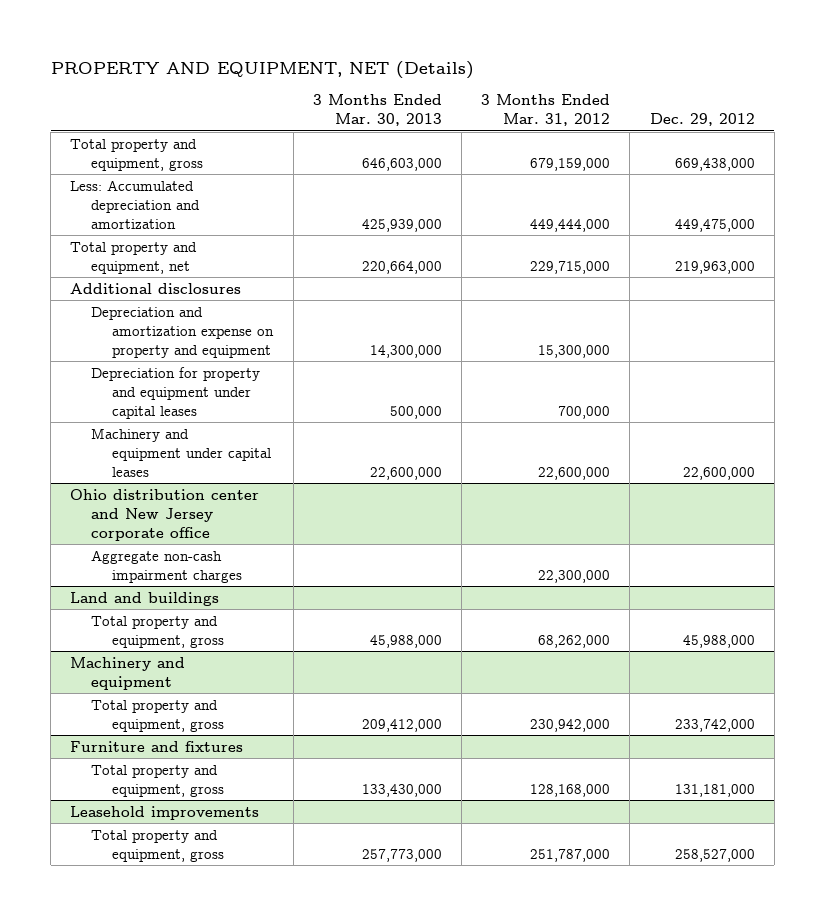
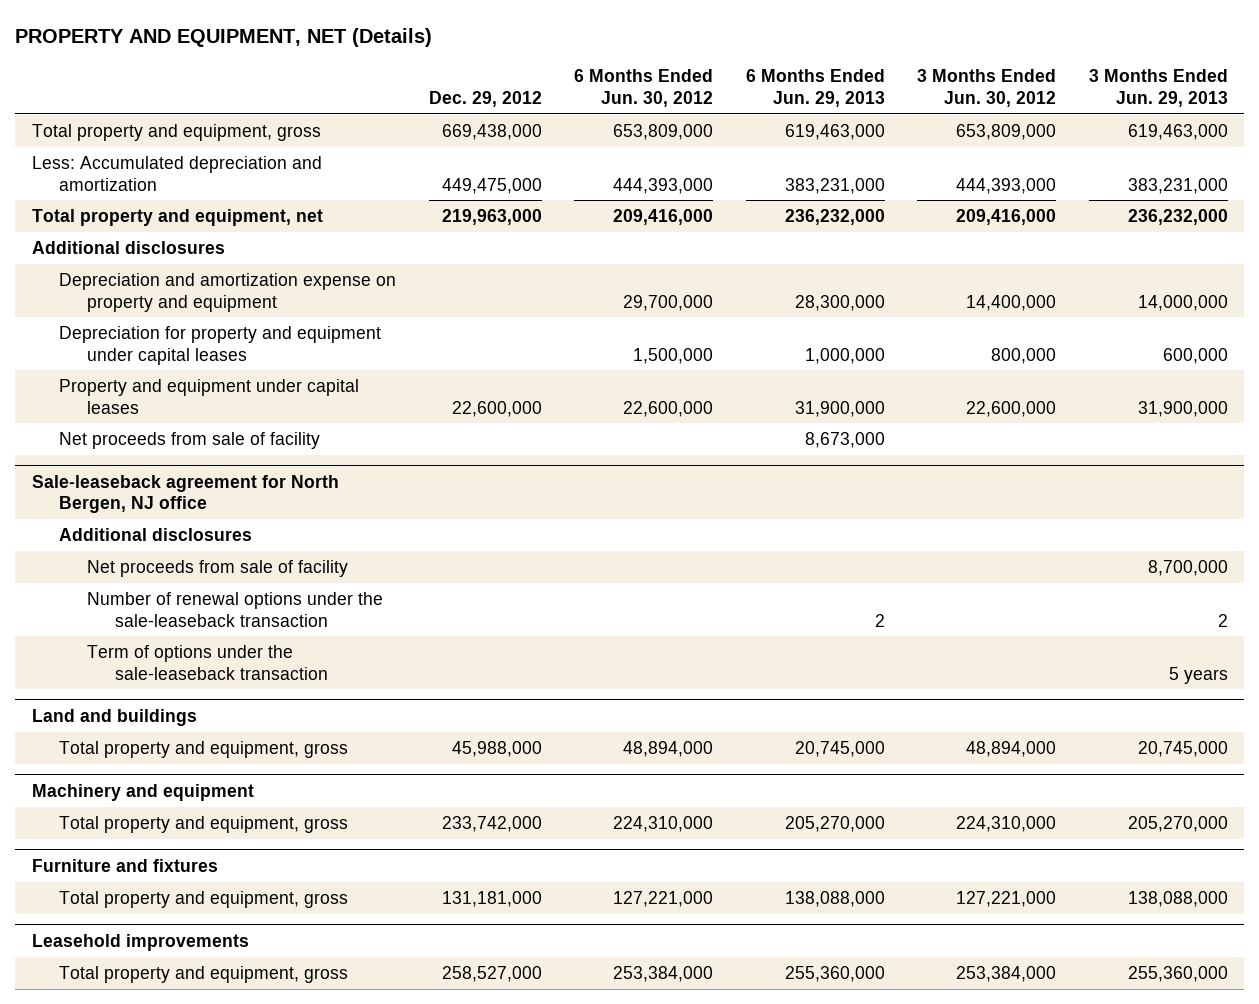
[312,94,442,127] 3 Months Ended Mar. 30, 2013 -> none
[481,94,611,127] 3 Months Ended Mar. 31, 2012 -> none
none -> [574,69,714,107] 6 Months Ended Jun. 30, 2012
none -> [745,69,885,107] 6 Months Ended Jun. 29, 2013
none -> [917,69,1057,107] 3 Months Ended Jun. 30, 2012
none -> [1088,69,1228,107] 3 Months Ended Jun. 29, 2013
[70,488,260,541] Ohio distribution center and New Jersey corporate office -> none
[91,549,243,583] Aggregate non-cash impairment charges -> none
[91,427,272,477] Machinery and equipment under capital leases -> [59,379,360,414] Property and equipment under capital leases
none -> [59,432,321,450] Net proceeds from sale of facility
none -> [31,474,339,514] Sale-leaseback agreement for North Bergen, NJ office
none -> [59,528,253,542] Additional disclosures
none -> [86,560,348,578] Net proceeds from sale of facility
none -> [86,592,383,627] Number of renewal options under the sale-leaseback transaction
none -> [86,645,328,680] Term of options under the sale-leaseback transaction

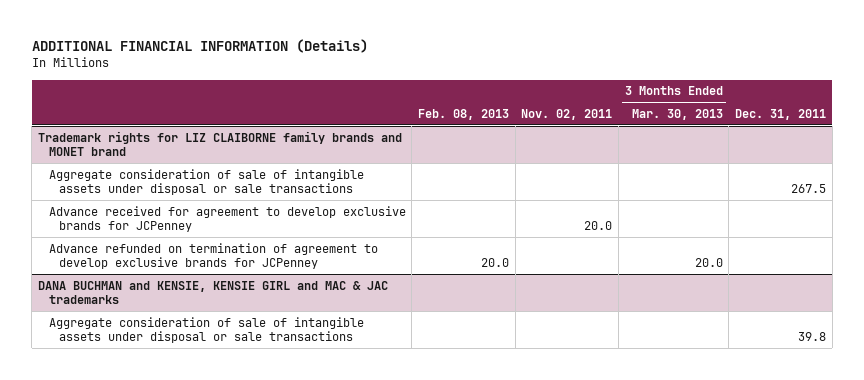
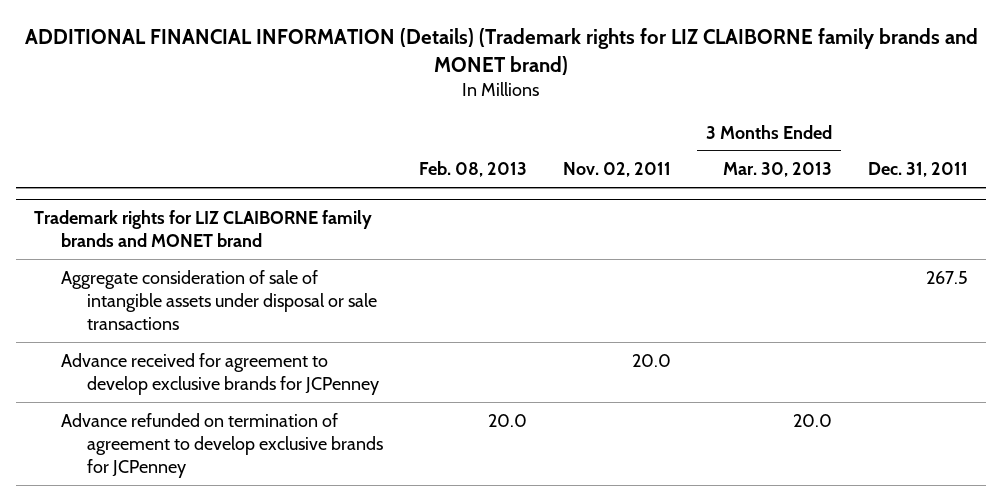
[31,38,368,53] ADDITIONAL FINANCIAL INFORMATION (Details) -> [25,28,979,76] ADDITIONAL FINANCIAL INFORMATION (Details) (Trademark rights for LIZ CLAIBORNE family brands and MONET brand)
[38,280,389,304] DANA BUCHMAN and KENSIE, KENSIE GIRL and MAC & JAC trademarks -> none
[48,316,364,343] Aggregate consideration of sale of intangible assets under disposal or sale transactions -> none

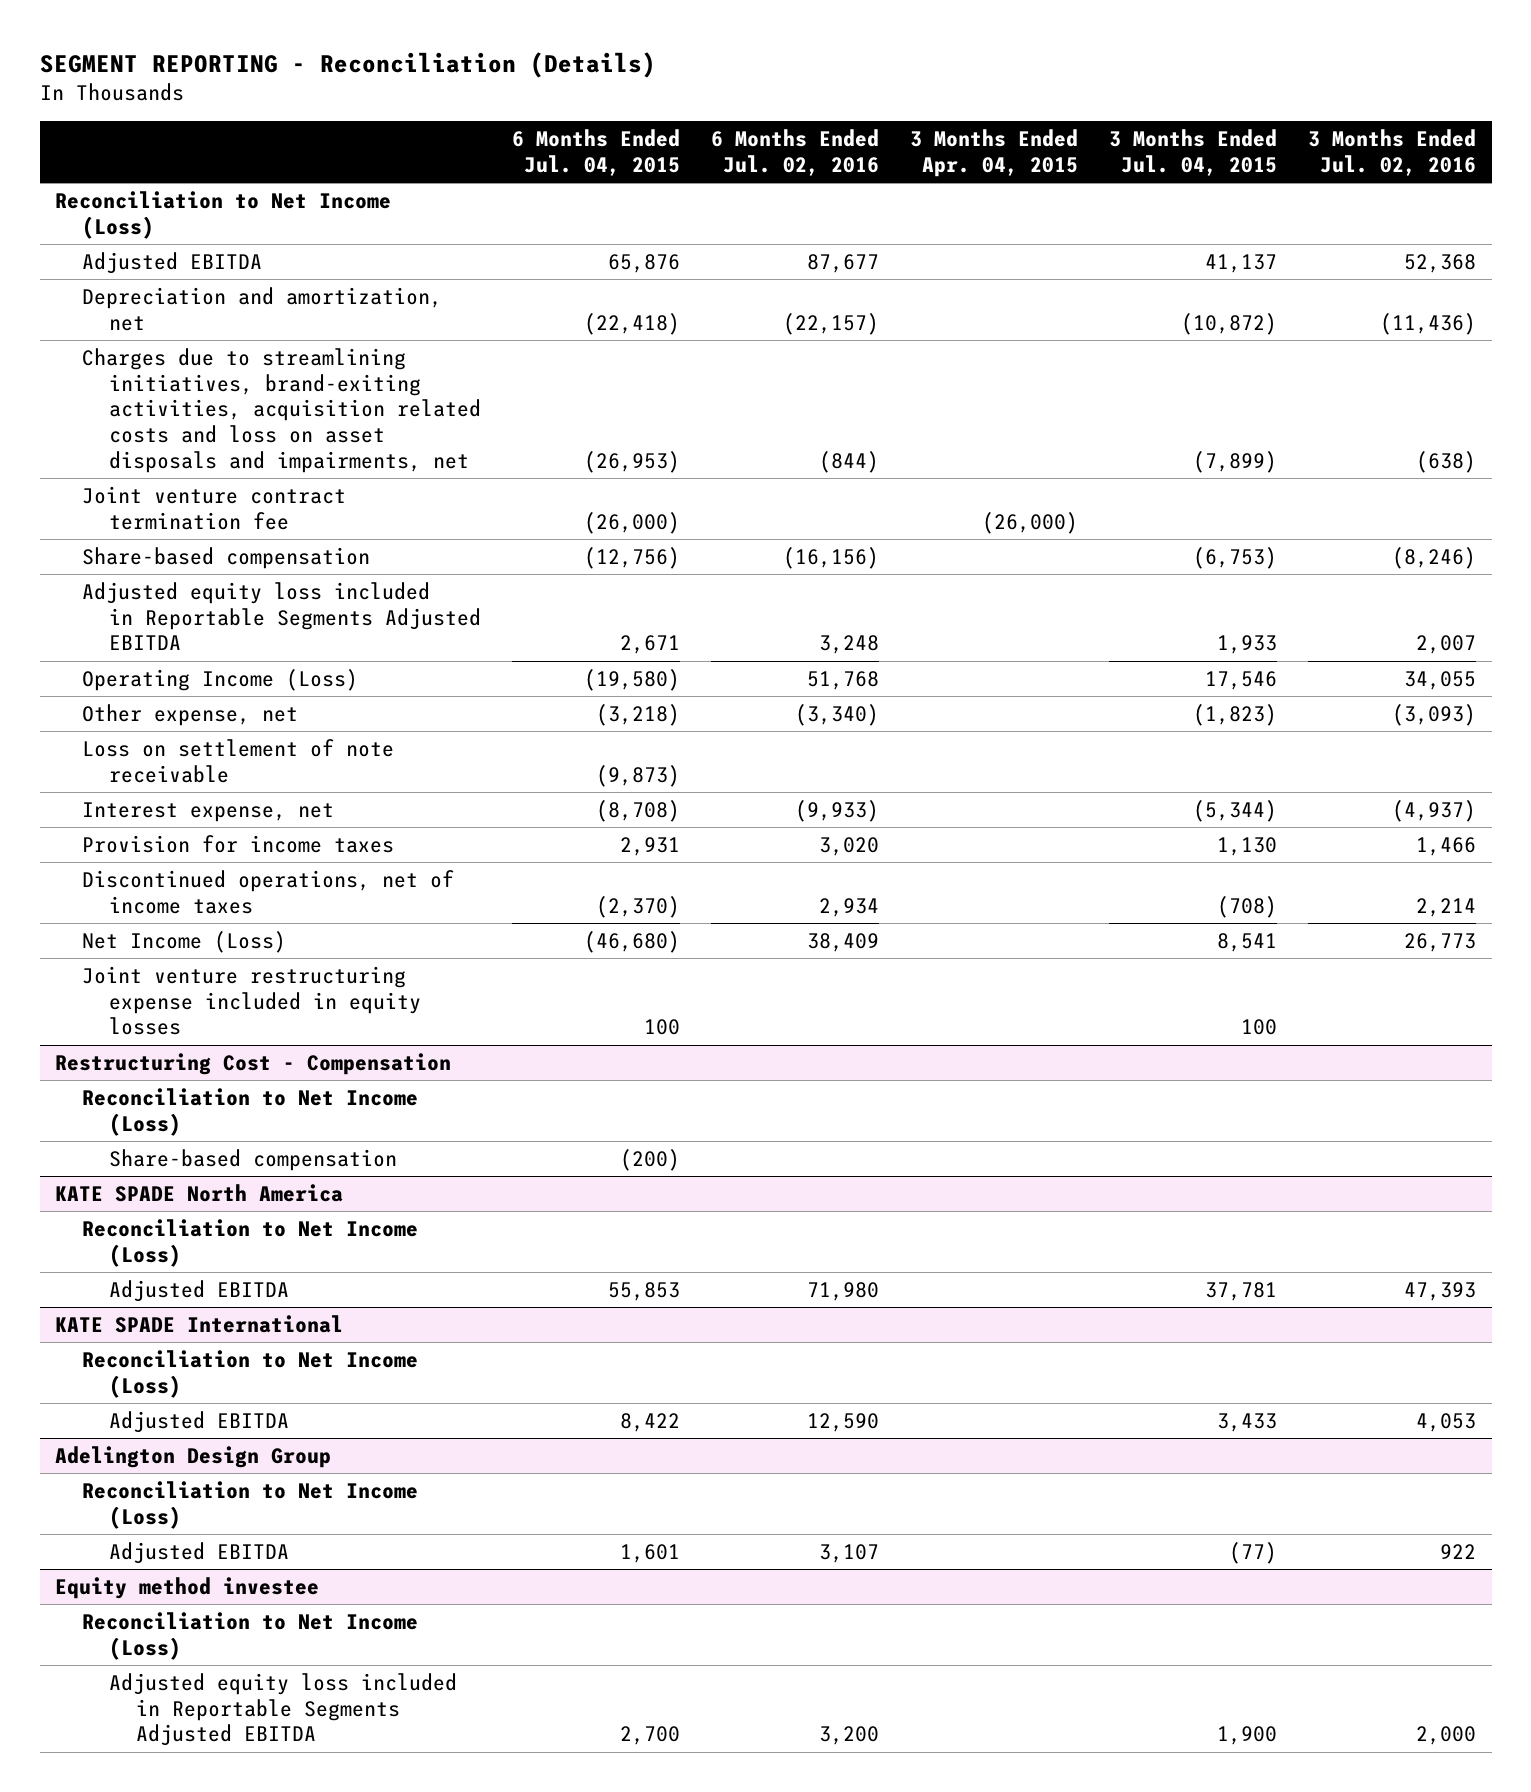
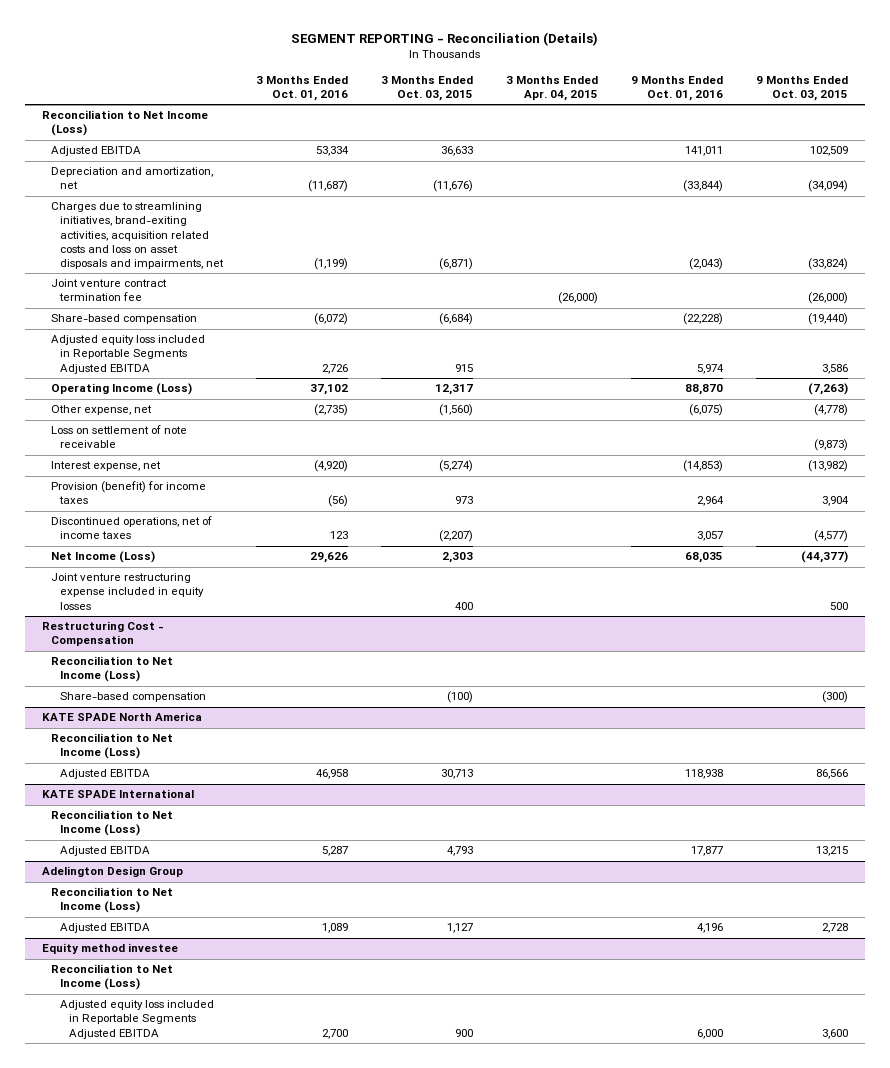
[511,129,680,176] 6 Months Ended Jul. 04, 2015 -> none
[710,129,879,176] 6 Months Ended Jul. 02, 2016 -> none
[1109,129,1278,176] 3 Months Ended Jul. 04, 2015 -> none
[1308,129,1477,176] 3 Months Ended Jul. 02, 2016 -> none
none -> [255,76,348,102] 3 Months Ended Oct. 01, 2016
none -> [381,76,474,102] 3 Months Ended Oct. 03, 2015
none -> [631,76,724,102] 9 Months Ended Oct. 01, 2016
none -> [756,76,849,102] 9 Months Ended Oct. 03, 2015
[82,834,395,853] Provision for income taxes -> [50,481,206,505] Provision (benefit) for income taxes

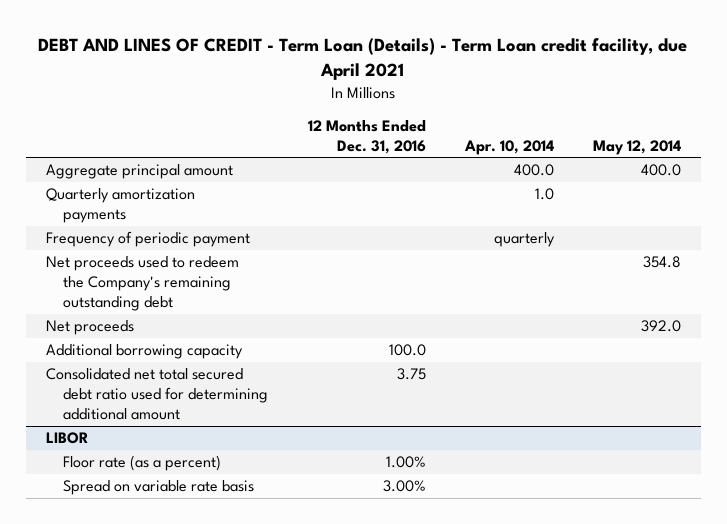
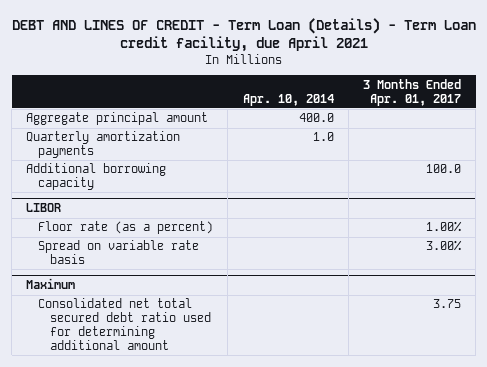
[307,119,426,154] 12 Months Ended Dec. 31, 2016 -> none
[593,139,682,155] May 12, 2014 -> none
none -> [363,78,462,106] 3 Months Ended Apr. 01, 2017
[45,231,250,248] Frequency of periodic payment -> none
[45,256,239,311] Net proceeds used to redeem the Company's remaining outstanding debt -> none
[45,320,134,336] Net proceeds -> none
[45,368,269,420] Consolidated net total secured debt ratio used for determining additional amount -> none
none -> [26,278,76,290] Maximum
none -> [38,298,211,351] Consolidated net total secured debt ratio used for determining additional amount

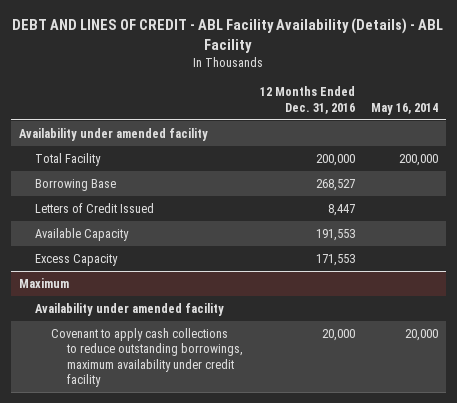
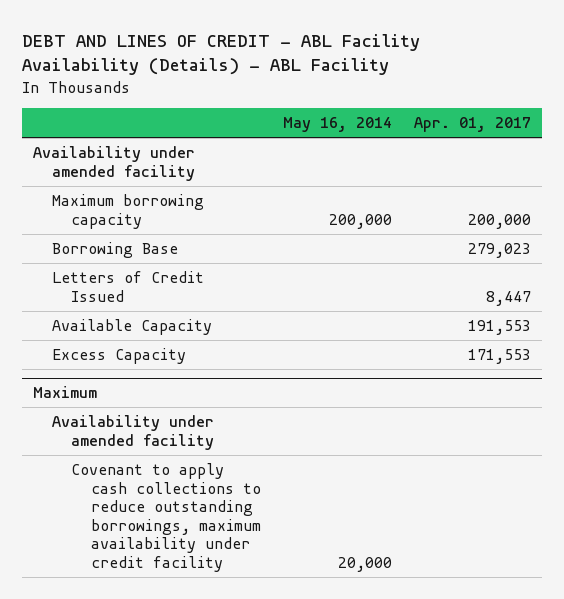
[259,86,355,114] 12 Months Ended Dec. 31, 2016 -> none
none -> [414,117,532,133] Apr. 01, 2017
[34,152,101,166] Total Facility -> [52,193,205,229] Maximum borrowing capacity

